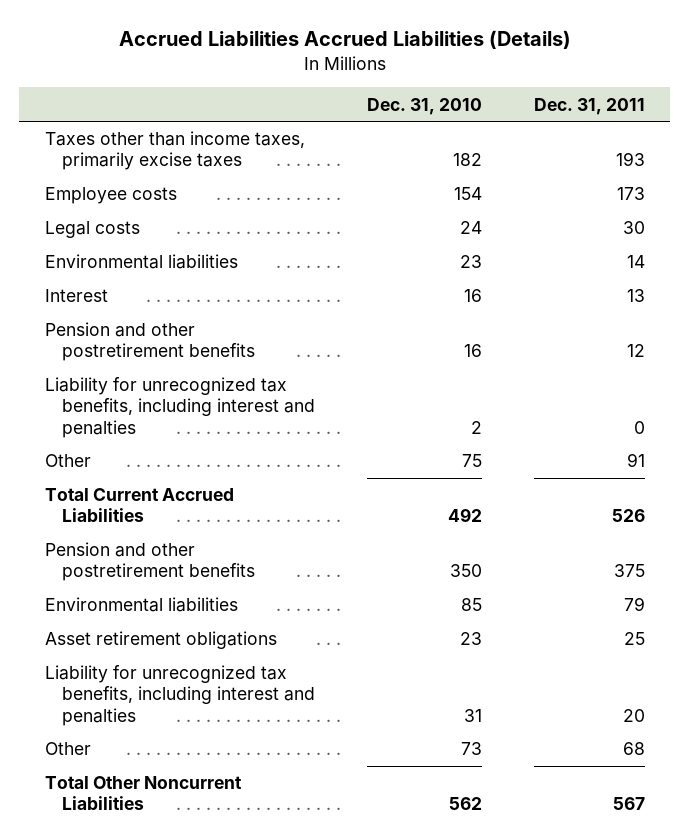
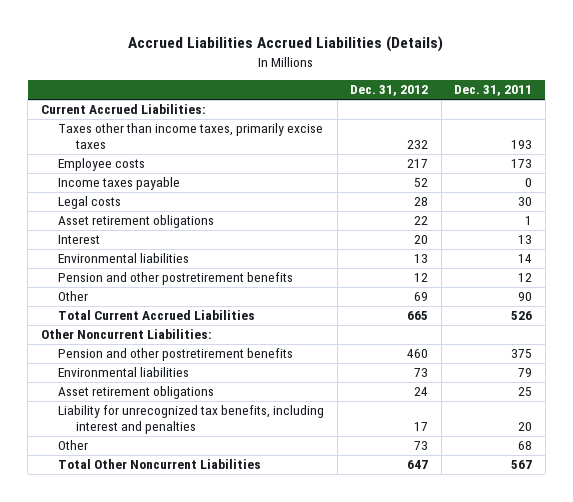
[366,97,482,115] Dec. 31, 2010 -> none
none -> [350,85,429,97] Dec. 31, 2012
none -> [40,104,206,115] Current Accrued Liabilities:
none -> [58,177,181,191] Income taxes payable
none -> [58,215,215,229] Asset retirement obligations
[44,254,238,270] Environmental liabilities -> [58,253,190,264] Environmental liabilities
[44,377,315,438] Liability for unrecognized tax benefits, including interest and penalties -> none
[626,453,645,468] 91 -> [518,292,533,302] 90
none -> [40,329,212,340] Other Noncurrent Liabilities:

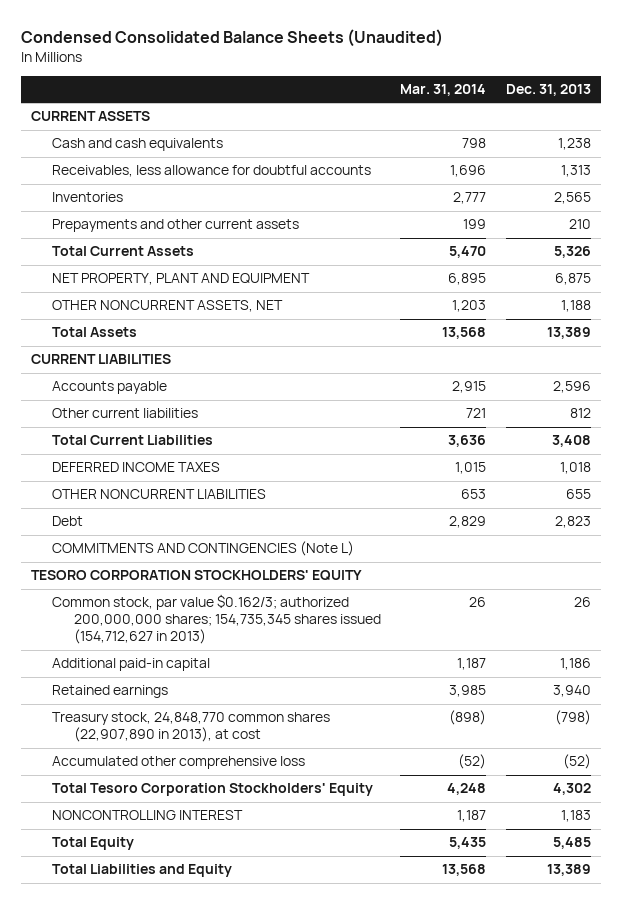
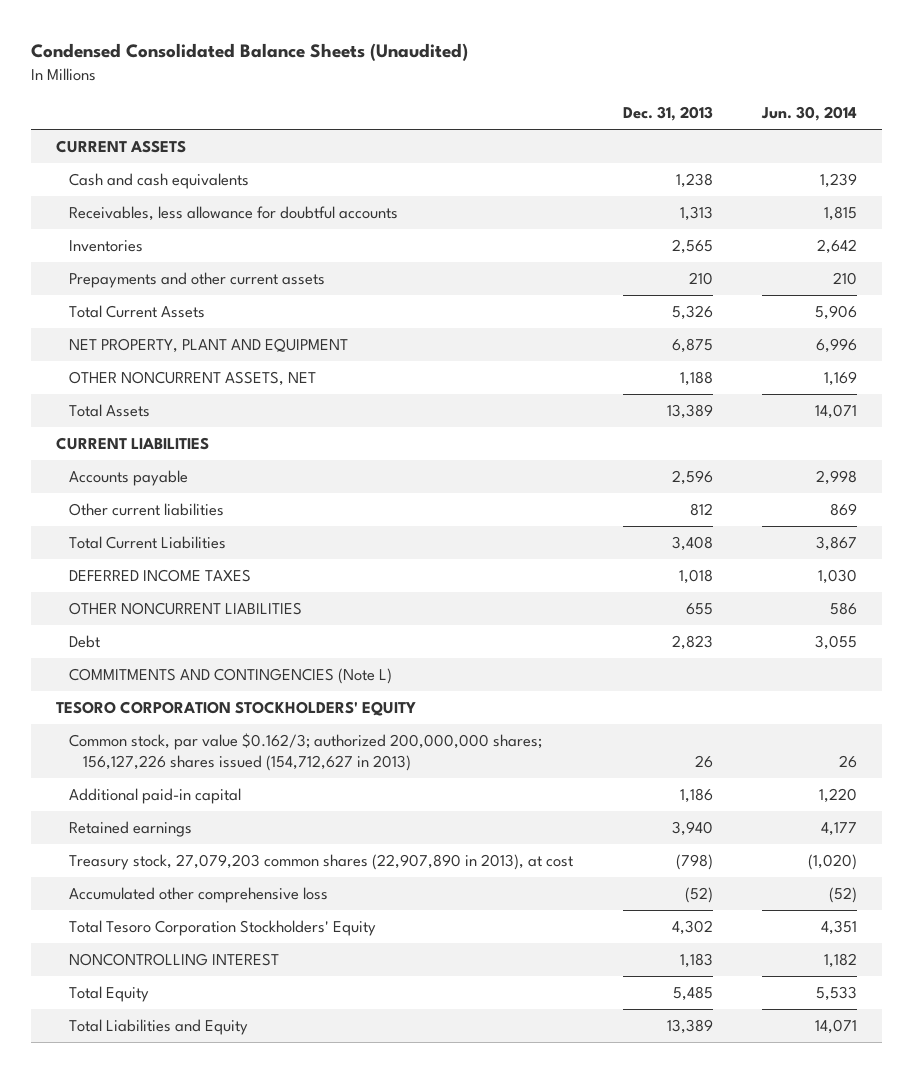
[400,83,487,96] Mar. 31, 2014 -> none
none -> [761,106,858,122] Jun. 30, 2014
[52,594,381,645] Common stock, par value $0.162/3; authorized 200,000,000 shares; 154,735,345 shares issued (154,712,627 in 2013) -> [69,733,543,772] Common stock, par value $0.162/3; authorized 200,000,000 shares; 156,127,226 shares issued (154,712,627 in 2013)
[52,712,331,743] Treasury stock, 24,848,770 common shares (22,907,890 in 2013), at cost -> [69,854,574,871] Treasury stock, 27,079,203 common shares (22,907,890 in 2013), at cost

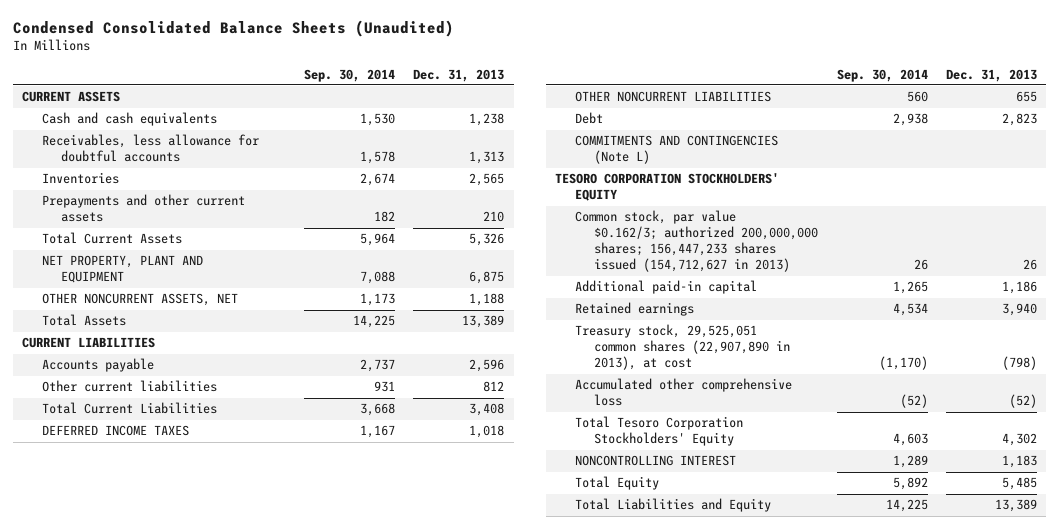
[761,106,858,122] Jun. 30, 2014 -> none
none -> [303,68,395,82] Sep. 30, 2014
[69,733,543,772] Common stock, par value $0.162/3; authorized 200,000,000 shares; 156,127,226 shares issued (154,712,627 in 2013) -> [574,210,819,273] Common stock, par value $0.162/3; authorized 200,000,000 shares; 156,447,233 shares issued (154,712,627 in 2013)
[69,854,574,871] Treasury stock, 27,079,203 common shares (22,907,890 in 2013), at cost -> [574,324,791,371] Treasury stock, 29,525,051 common shares (22,907,890 in 2013), at cost

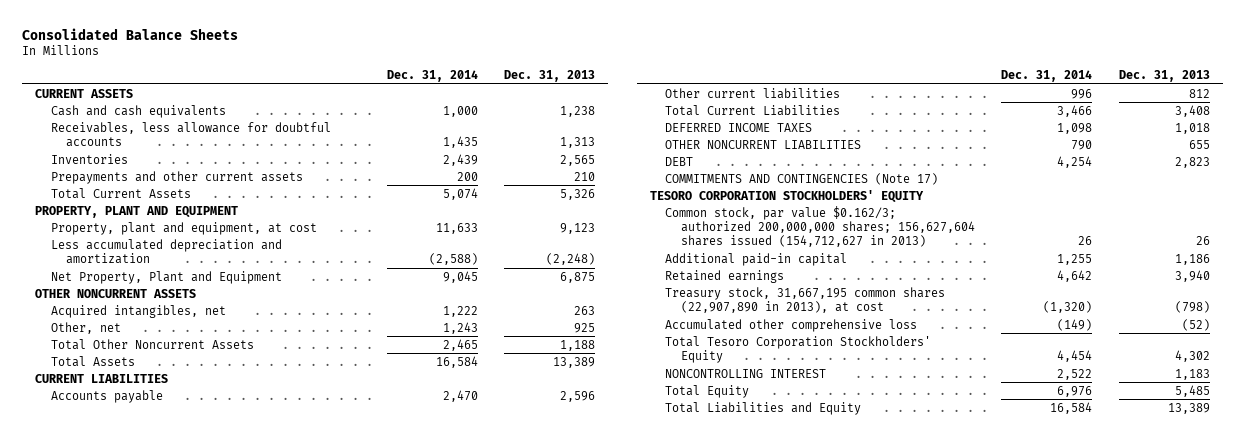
[12,19,454,37] Condensed Consolidated Balance Sheets (Unaudited) -> [21,27,238,40] Consolidated Balance Sheets
[303,68,395,82] Sep. 30, 2014 -> none
none -> [386,70,478,83] Dec. 31, 2014
none -> [34,205,238,218] PROPERTY, PLANT AND EQUIPMENT
none -> [50,221,317,235] Property, plant and equipment, at cost
none -> [50,238,282,264] Less accumulated depreciation and amortization
[41,255,203,284] NET PROPERTY, PLANT AND EQUIPMENT -> [50,270,282,284] Net Property, Plant and Equipment
none -> [34,288,196,298] OTHER NONCURRENT ASSETS
none -> [50,304,226,318] Acquired intangibles, net
none -> [50,321,121,334] Other, net
[41,293,238,307] OTHER NONCURRENT ASSETS, NET -> [50,338,254,350] Total Other Noncurrent Assets
[574,112,603,125] Debt -> [665,156,694,166] DEBT
[574,135,778,165] COMMITMENTS AND CONTINGENCIES (Note L) -> [665,172,939,185] COMMITMENTS AND CONTINGENCIES (Note 17)
[574,210,819,273] Common stock, par value $0.162/3; authorized 200,000,000 shares; 156,447,233 shares issued (154,712,627 in 2013) -> [665,205,976,248] Common stock, par value $0.162/3; authorized 200,000,000 shares; 156,627,604 shares issued (154,712,627 in 2013)
[574,324,791,371] Treasury stock, 29,525,051 common shares (22,907,890 in 2013), at cost -> [665,286,946,313] Treasury stock, 31,667,195 common shares (22,907,890 in 2013), at cost

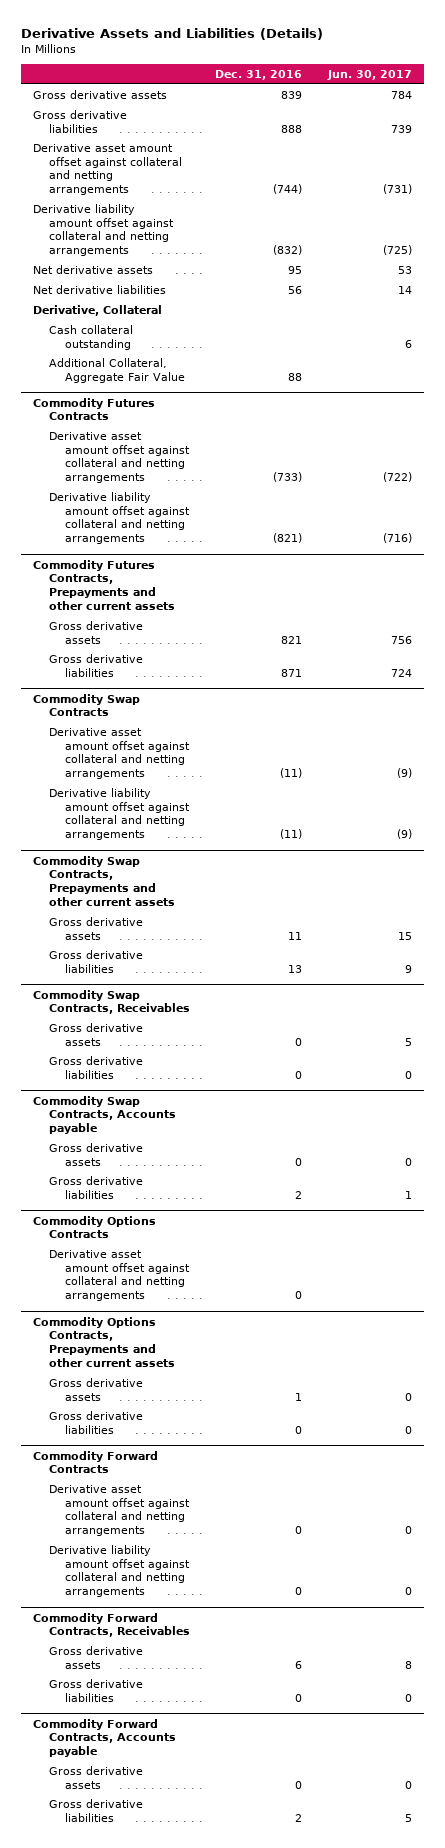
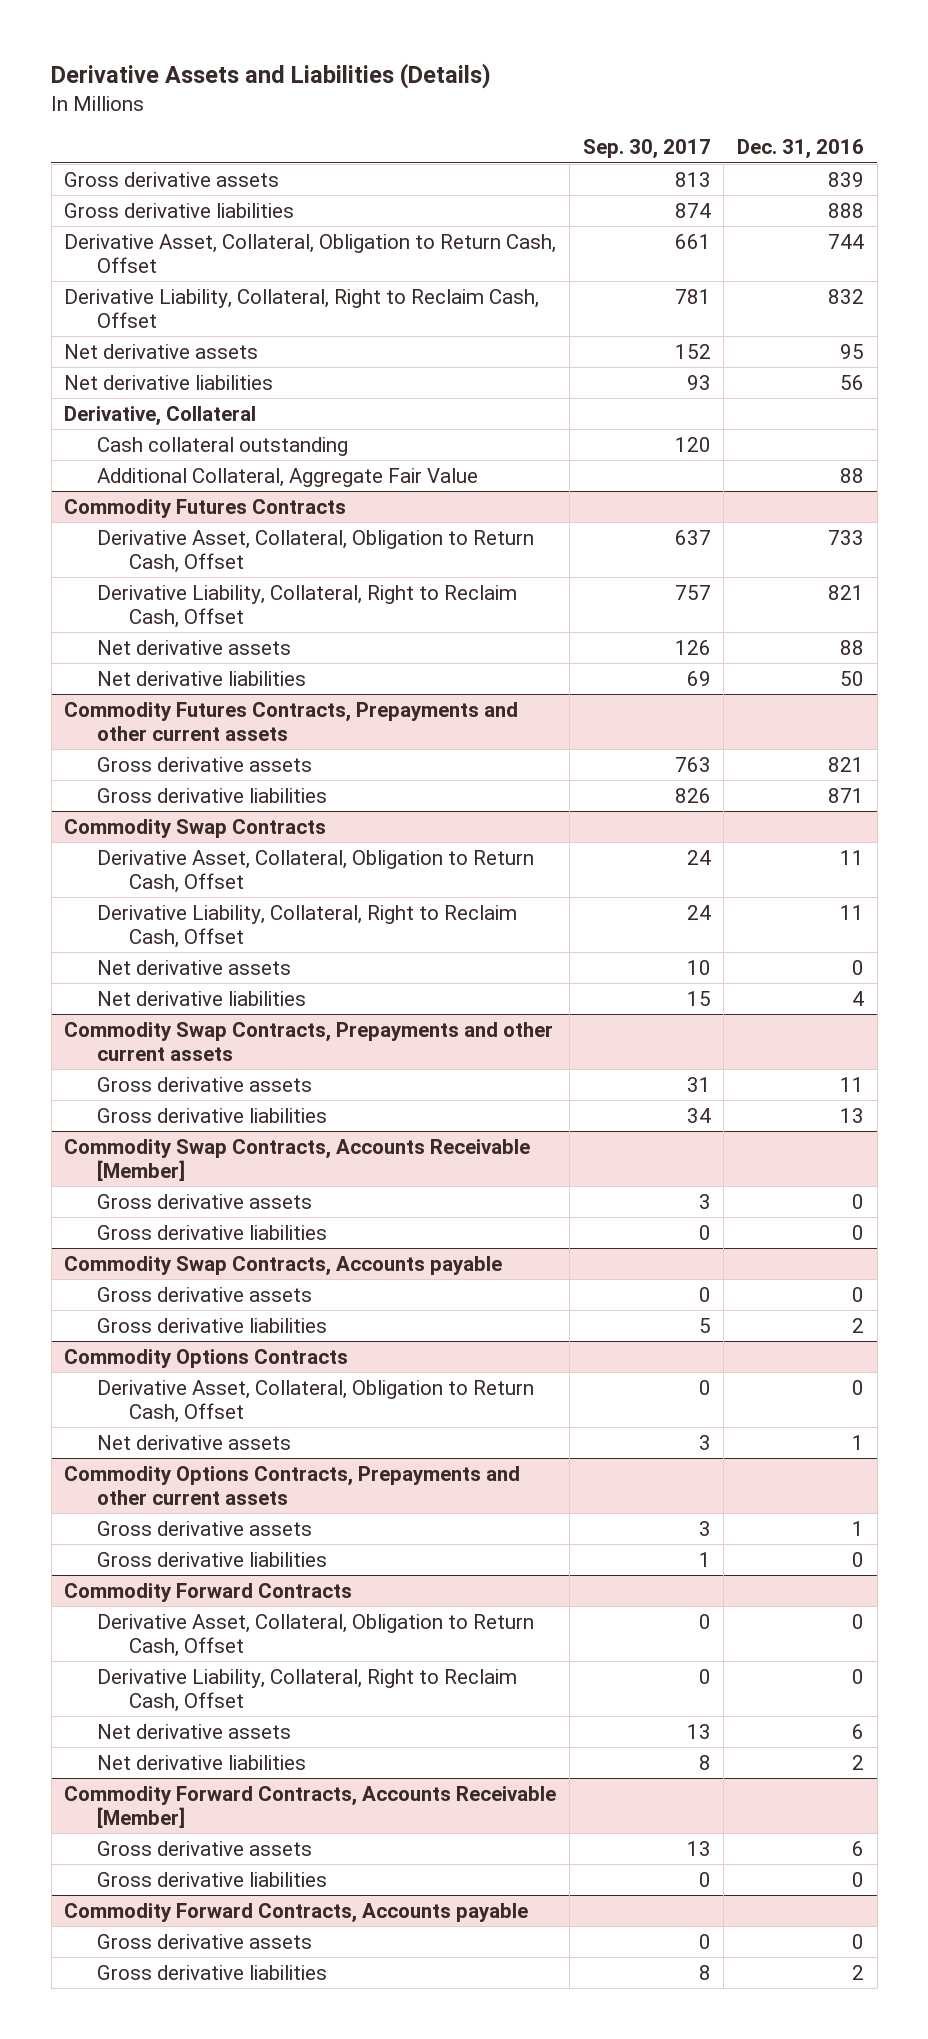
[326,70,412,81] Jun. 30, 2017 -> none
none -> [582,139,711,160] Sep. 30, 2017
[33,143,183,196] Derivative asset amount offset against collateral and netting arrangements -> none
[33,203,175,257] Derivative liability amount offset against collateral and netting arrangements -> none
none -> [64,233,557,273] Derivative Asset, Collateral, Obligation to Return Cash, Offset
none -> [64,288,540,328] Derivative Liability, Collateral, Right to Reclaim Cash, Offset
[49,431,190,484] Derivative asset amount offset against collateral and netting arrangements -> none
[49,491,190,545] Derivative liability amount offset against collateral and netting arrangements -> none
none -> [96,529,534,573] Derivative Asset, Collateral, Obligation to Return Cash, Offset
none -> [96,584,517,628] Derivative Liability, Collateral, Right to Reclaim Cash, Offset
none -> [96,639,291,655] Net derivative assets
none -> [96,670,306,686] Net derivative liabilities
[49,727,190,780] Derivative asset amount offset against collateral and netting arrangements -> none
[49,787,190,841] Derivative liability amount offset against collateral and netting arrangements -> none
none -> [96,849,534,893] Derivative Asset, Collateral, Obligation to Return Cash, Offset
none -> [96,904,517,948] Derivative Liability, Collateral, Right to Reclaim Cash, Offset
none -> [96,959,291,975] Net derivative assets
none -> [96,990,306,1006] Net derivative liabilities
[33,989,191,1015] Commodity Swap Contracts, Receivables -> none
none -> [64,1138,531,1181] Commodity Swap Contracts, Accounts Receivable [Member]
[49,1249,190,1302] Derivative asset amount offset against collateral and netting arrangements -> none
none -> [96,1379,534,1423] Derivative Asset, Collateral, Obligation to Return Cash, Offset
none -> [96,1434,291,1450] Net derivative assets
[49,1484,190,1537] Derivative asset amount offset against collateral and netting arrangements -> none
[49,1544,190,1598] Derivative liability amount offset against collateral and netting arrangements -> none
[33,1612,191,1638] Commodity Forward Contracts, Receivables -> none
none -> [96,1613,534,1657] Derivative Asset, Collateral, Obligation to Return Cash, Offset
none -> [96,1668,517,1712] Derivative Liability, Collateral, Right to Reclaim Cash, Offset
none -> [96,1723,291,1739] Net derivative assets
none -> [96,1754,306,1770] Net derivative liabilities
none -> [64,1785,557,1828] Commodity Forward Contracts, Accounts Receivable [Member]

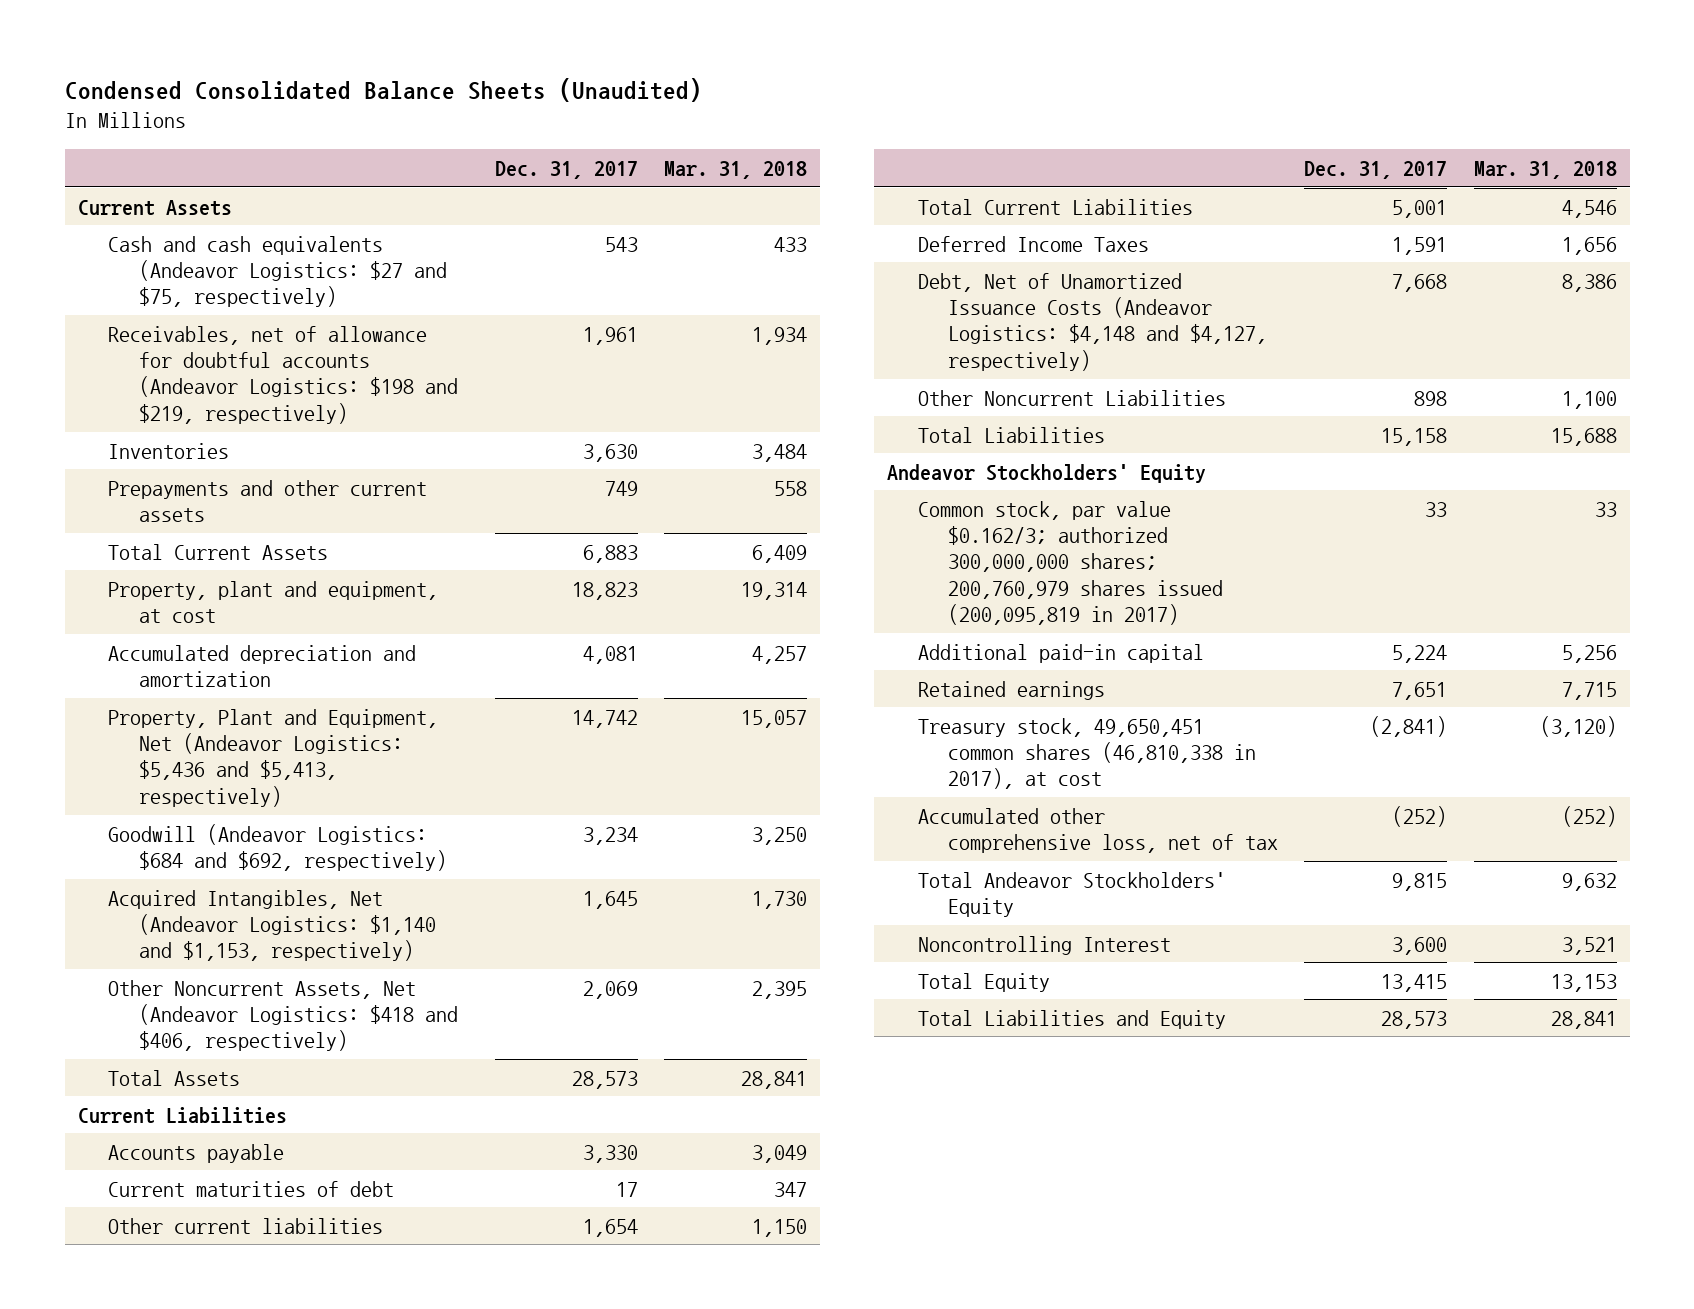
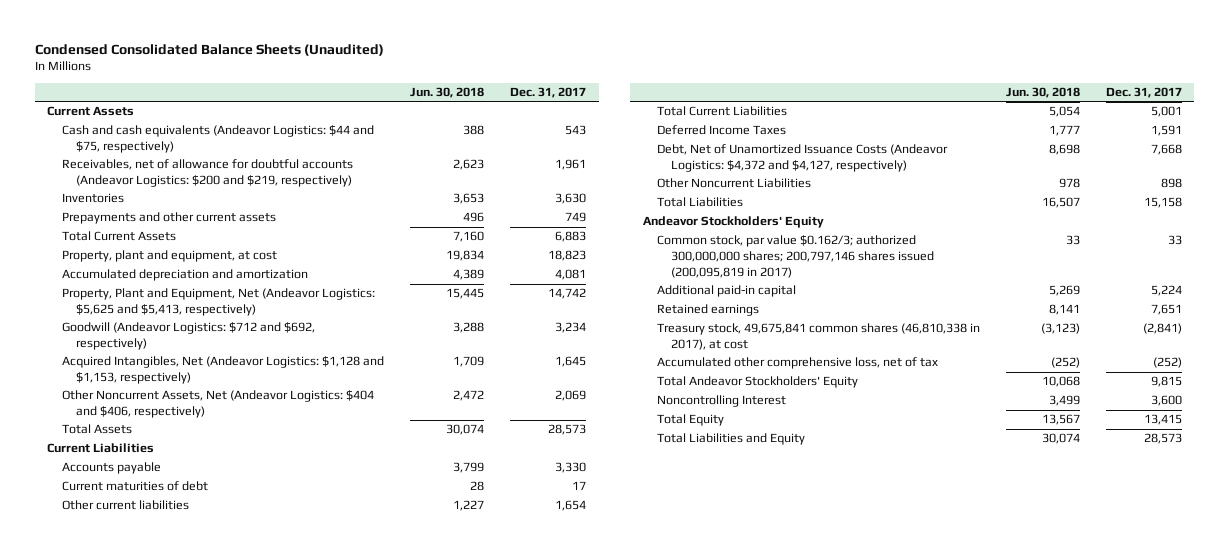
[663,160,807,179] Mar. 31, 2018 -> none
none -> [410,86,485,98] Jun. 30, 2018
[108,235,447,308] Cash and cash equivalents (Andeavor Logistics: $27 and $75, respectively) -> [61,125,374,154] Cash and cash equivalents (Andeavor Logistics: $44 and $75, respectively)
[108,325,458,424] Receivables, net of allowance for doubtful accounts (Andeavor Logistics: $198 and $219, respectively) -> [61,159,353,188] Receivables, net of allowance for doubtful accounts (Andeavor Logistics: $200 and $219, respectively)
[108,708,439,807] Property, Plant and Equipment, Net (Andeavor Logistics: $5,436 and $5,413, respectively) -> [61,288,375,317] Property, Plant and Equipment, Net (Andeavor Logistics: $5,625 and $5,413, respectively)
[108,823,447,872] Goodwill (Andeavor Logistics: $684 and $692, respectively) -> [61,322,315,351] Goodwill (Andeavor Logistics: $712 and $692, respectively)
[108,889,436,962] Acquired Intangibles, Net (Andeavor Logistics: $1,140 and $1,153, respectively) -> [61,356,384,385] Acquired Intangibles, Net (Andeavor Logistics: $1,128 and $1,153, respectively)
[108,979,458,1052] Other Noncurrent Assets, Net (Andeavor Logistics: $418 and $406, respectively) -> [61,390,374,419] Other Noncurrent Assets, Net (Andeavor Logistics: $404 and $406, respectively)
[917,272,1268,371] Debt, Net of Unamortized Issuance Costs (Andeavor Logistics: $4,148 and $4,127, respectively) -> [656,144,948,173] Debt, Net of Unamortized Issuance Costs (Andeavor Logistics: $4,372 and $4,127, respectively)
[917,500,1224,626] Common stock, par value $0.162/3; authorized 300,000,000 shares; 200,760,979 shares issued (200,095,819 in 2017) -> [656,235,935,278] Common stock, par value $0.162/3; authorized 300,000,000 shares; 200,797,146 shares issued (200,095,819 in 2017)
[917,717,1257,790] Treasury stock, 49,650,451 common shares (46,810,338 in 2017), at cost -> [656,323,980,351] Treasury stock, 49,675,841 common shares (46,810,338 in 2017), at cost

